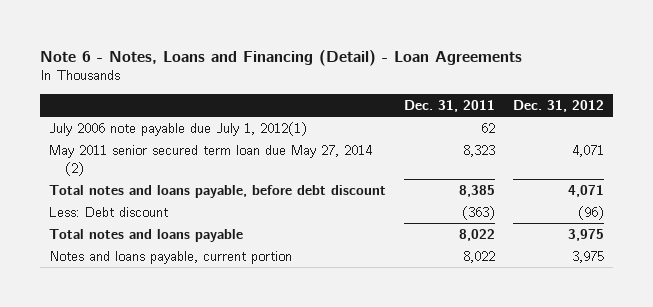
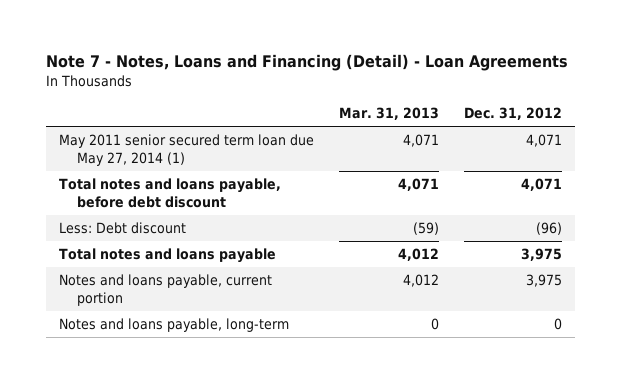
[40,49,523,66] Note 6 - Notes, Loans and Financing (Detail) - Loan Agreements -> [45,54,568,72] Note 7 - Notes, Loans and Financing (Detail) - Loan Agreements
[403,100,495,113] Dec. 31, 2011 -> none
none -> [338,107,439,121] Mar. 31, 2013
[49,121,308,136] July 2006 note payable due July 1, 2012(1) -> none
[49,144,373,176] May 2011 senior secured term loan due May 27, 2014 (2) -> [58,134,314,166] May 2011 senior secured term loan due May 27, 2014 (1)
none -> [58,318,289,333] Notes and loans payable, long-term

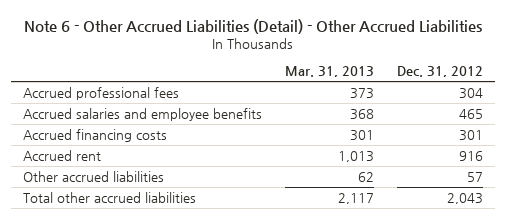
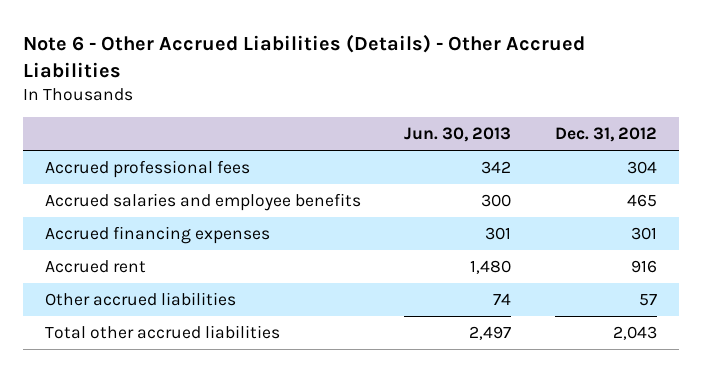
[23,18,482,34] Note 6 - Other Accrued Liabilities (Detail) - Other Accrued Liabilities -> [22,33,585,78] Note 6 - Other Accrued Liabilities (Details) - Other Accrued Liabilities
[284,66,374,78] Mar. 31, 2013 -> none
none -> [404,127,512,143] Jun. 30, 2013
[22,128,167,142] Accrued financing costs -> [44,225,270,244] Accrued financing expenses

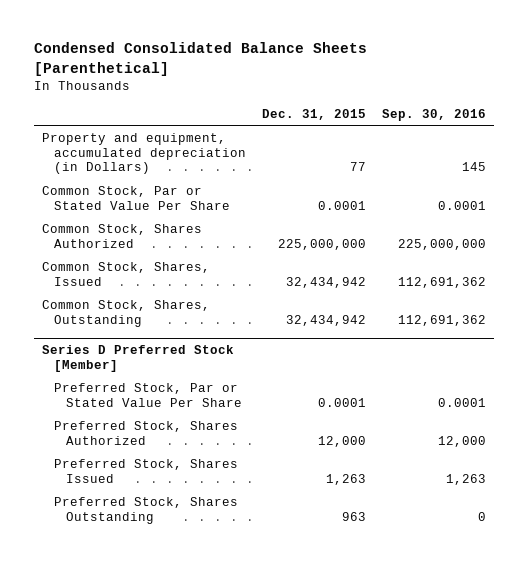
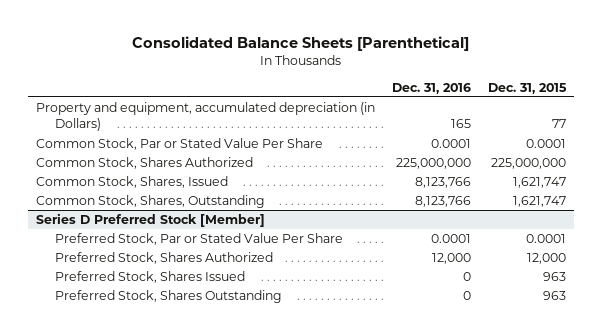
[33,42,367,76] Condensed Consolidated Balance Sheets [Parenthetical] -> [132,35,470,51] Consolidated Balance Sheets [Parenthetical]
[381,109,486,122] Sep. 30, 2016 -> none
none -> [392,82,472,94] Dec. 31, 2016
[285,276,366,288] 32,434,942 -> [512,177,566,189] 1,621,747
[285,314,366,326] 32,434,942 -> [512,196,566,208] 1,621,747
[325,473,366,485] 1,263 -> [542,272,566,282] 963

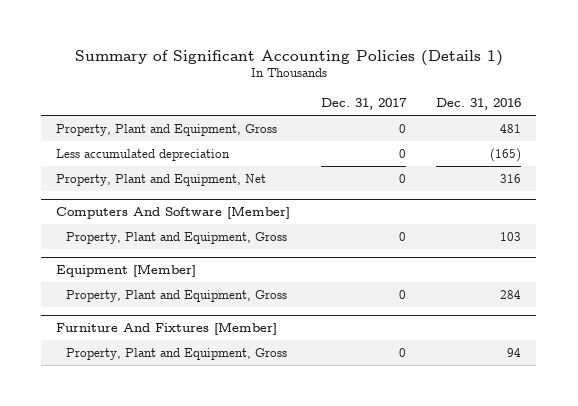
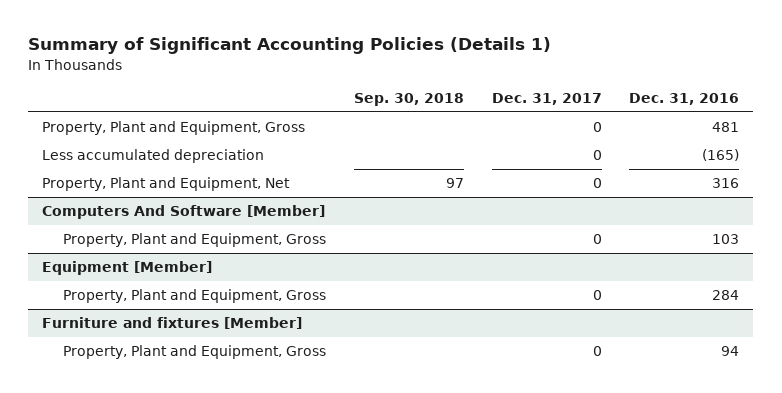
none -> [353,92,464,106] Sep. 30, 2018
[56,322,278,336] Furniture And Fixtures [Member] -> [42,317,303,330] Furniture and fixtures [Member]

